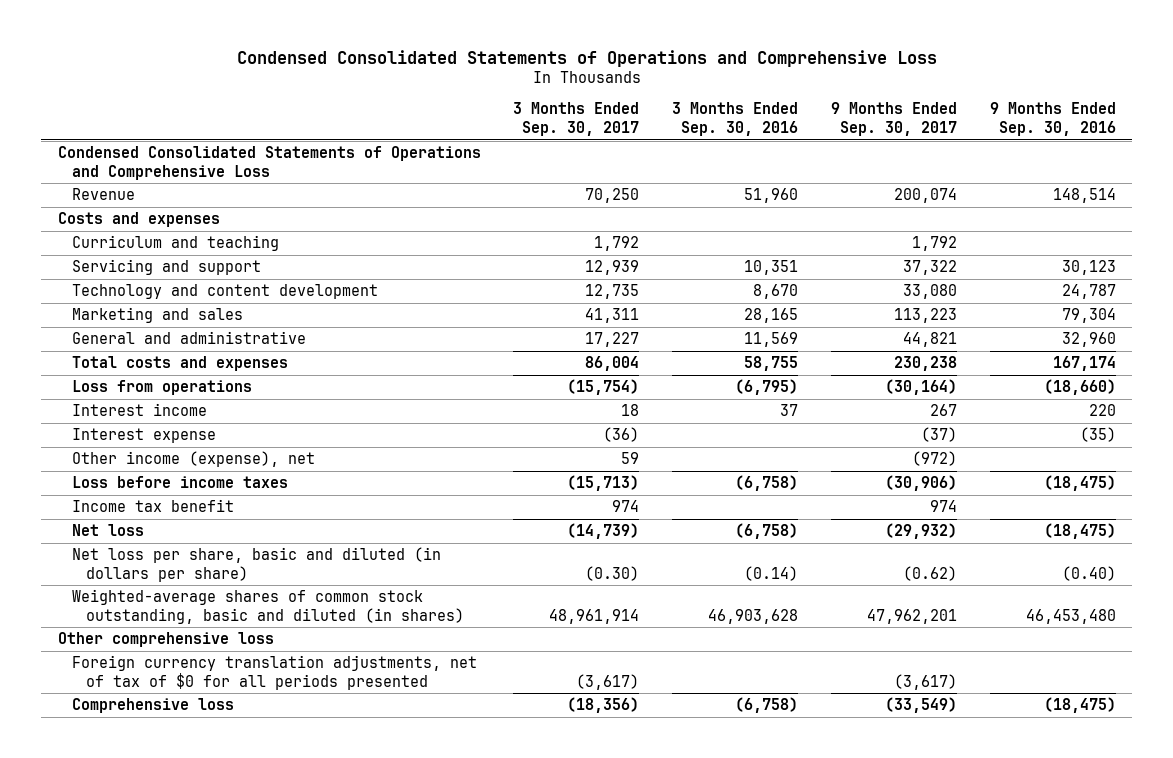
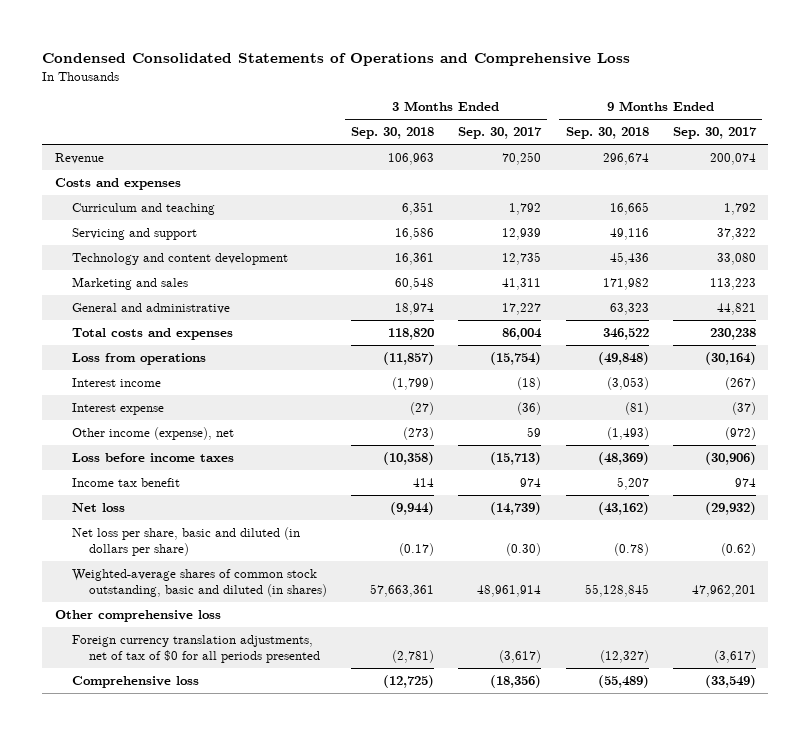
[672,102,799,136] 3 Months Ended Sep. 30, 2016 -> none
[989,102,1116,136] 9 Months Ended Sep. 30, 2016 -> none
none -> [351,127,435,140] Sep. 30, 2018
none -> [565,127,649,140] Sep. 30, 2018
[57,146,481,180] Condensed Consolidated Statements of Operations and Comprehensive Loss -> none
[621,404,640,417] 18 -> [517,377,542,391] (18)
[929,404,957,417] 267 -> [724,377,756,391] (267)

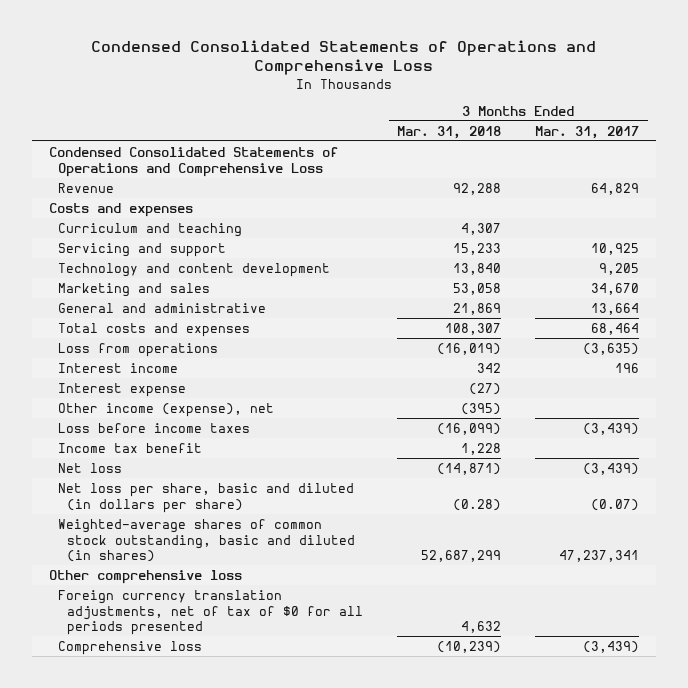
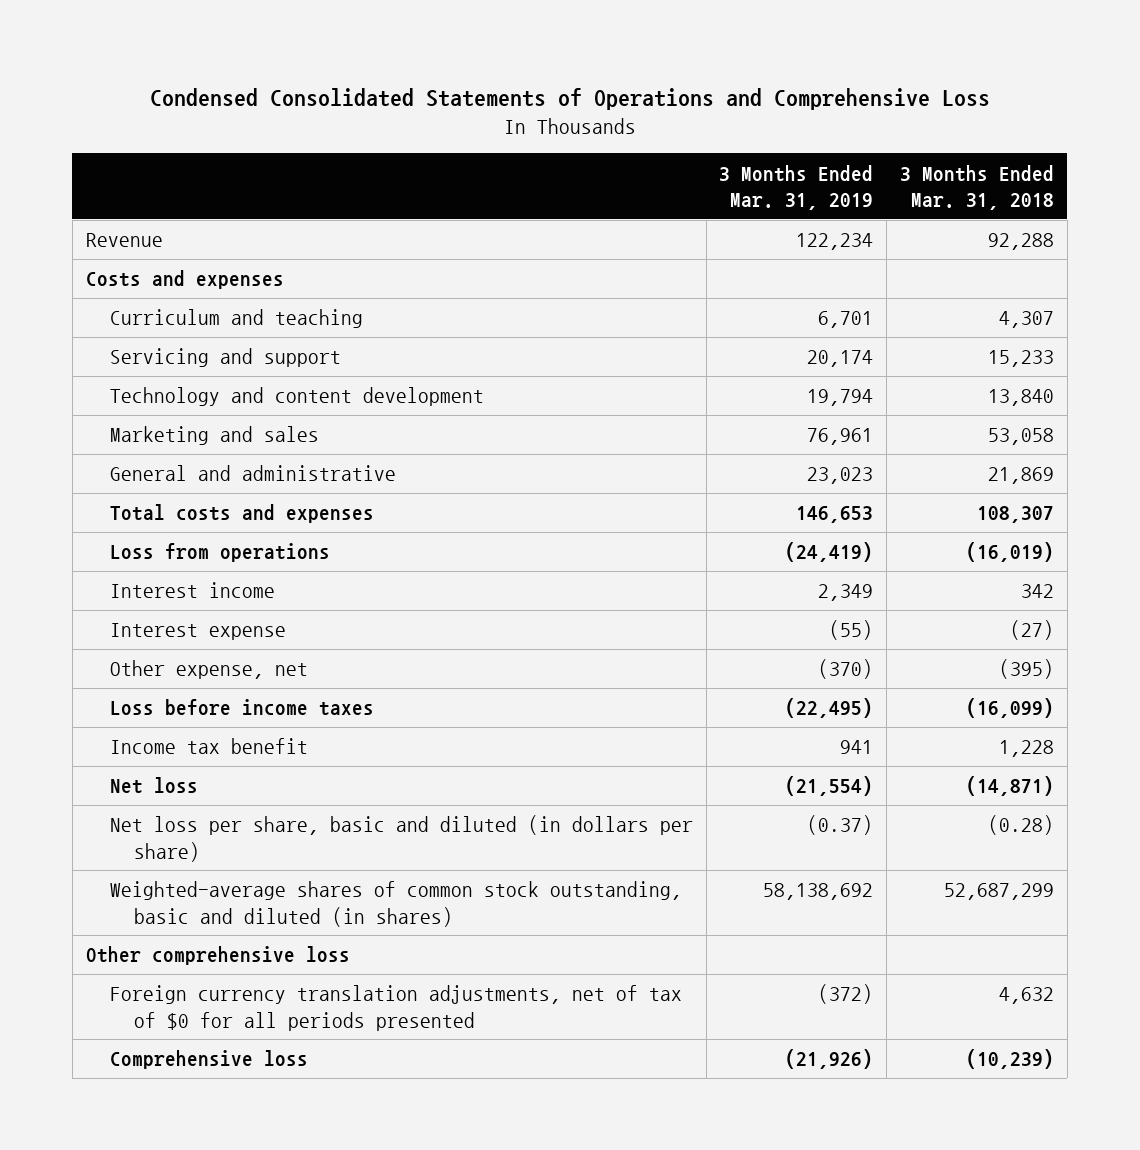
[535,125,640,139] Mar. 31, 2017 -> none
none -> [719,164,874,210] 3 Months Ended Mar. 31, 2019
[49,146,339,177] Condensed Consolidated Statements of Operations and Comprehensive Loss -> none
[58,402,275,417] Other income (expense), net -> [109,660,308,680] Other expense, net

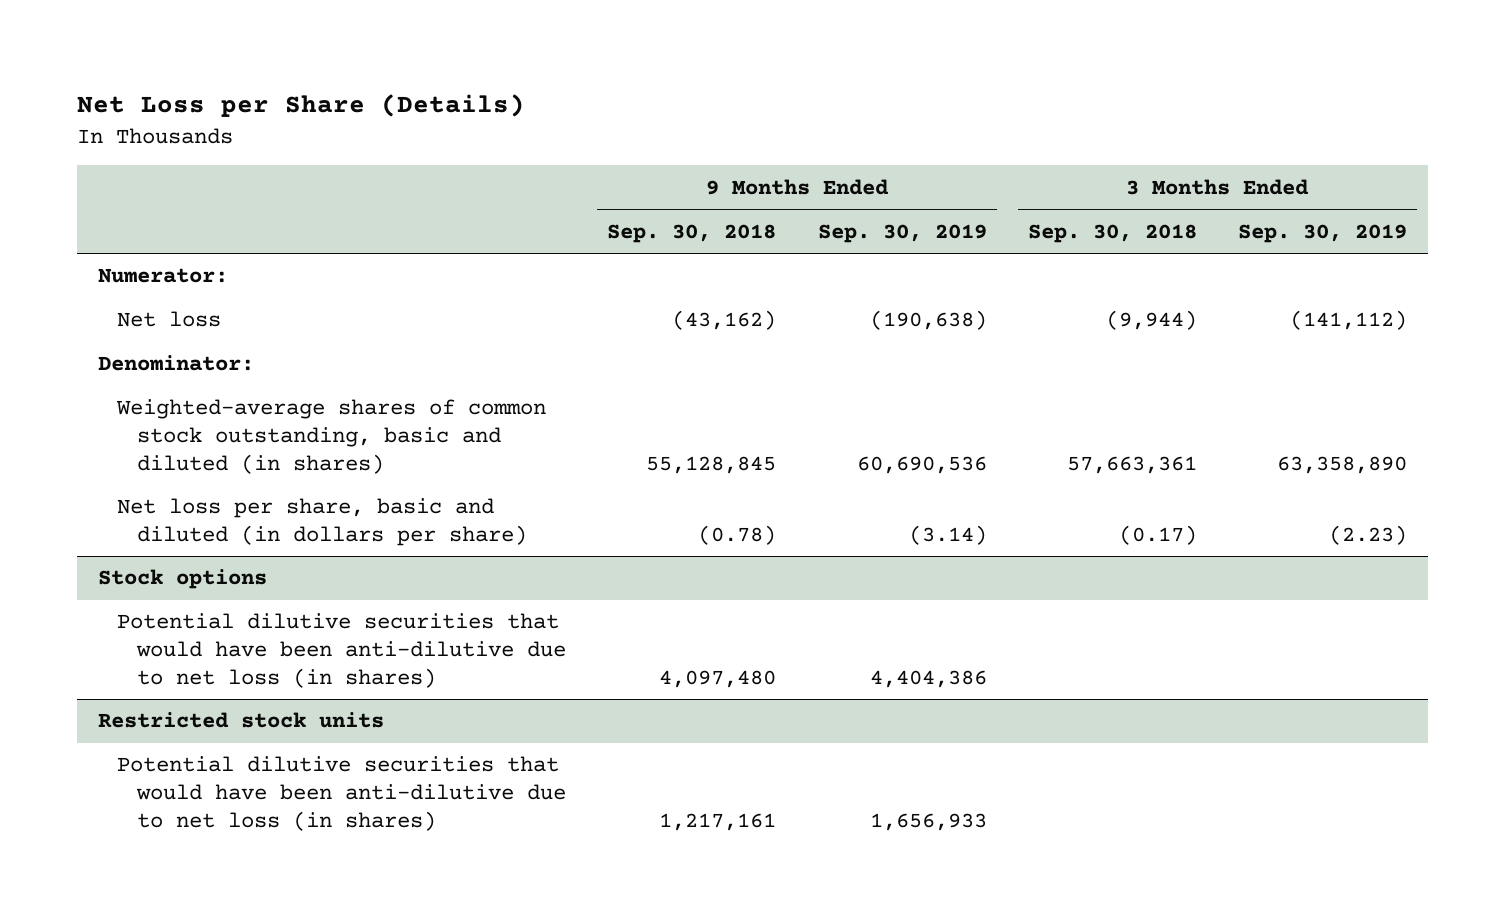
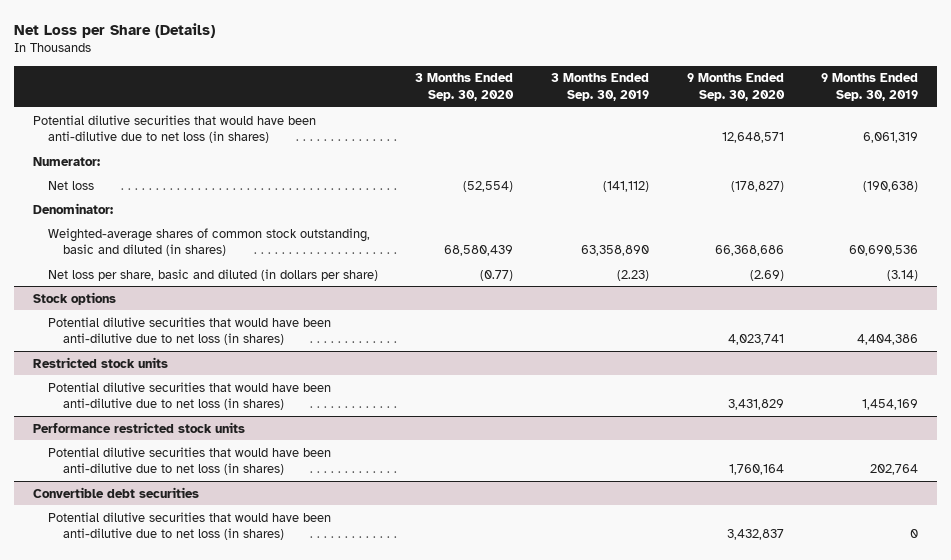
[607,223,777,243] Sep. 30, 2018 -> none
[1027,223,1197,243] Sep. 30, 2018 -> none
none -> [415,73,515,102] 3 Months Ended Sep. 30, 2020
none -> [686,73,785,102] 9 Months Ended Sep. 30, 2020
none -> [32,114,316,144] Potential dilutive securities that would have been anti-dilutive due to net loss (in shares)
[869,812,987,831] 1,656,933 -> [862,399,919,411] 1,454,169
none -> [32,421,245,433] Performance restricted stock units
none -> [47,446,331,476] Potential dilutive securities that would have been anti-dilutive due to net loss (in shares)
none -> [32,486,199,498] Convertible debt securities
none -> [47,511,331,541] Potential dilutive securities that would have been anti-dilutive due to net loss (in shares)

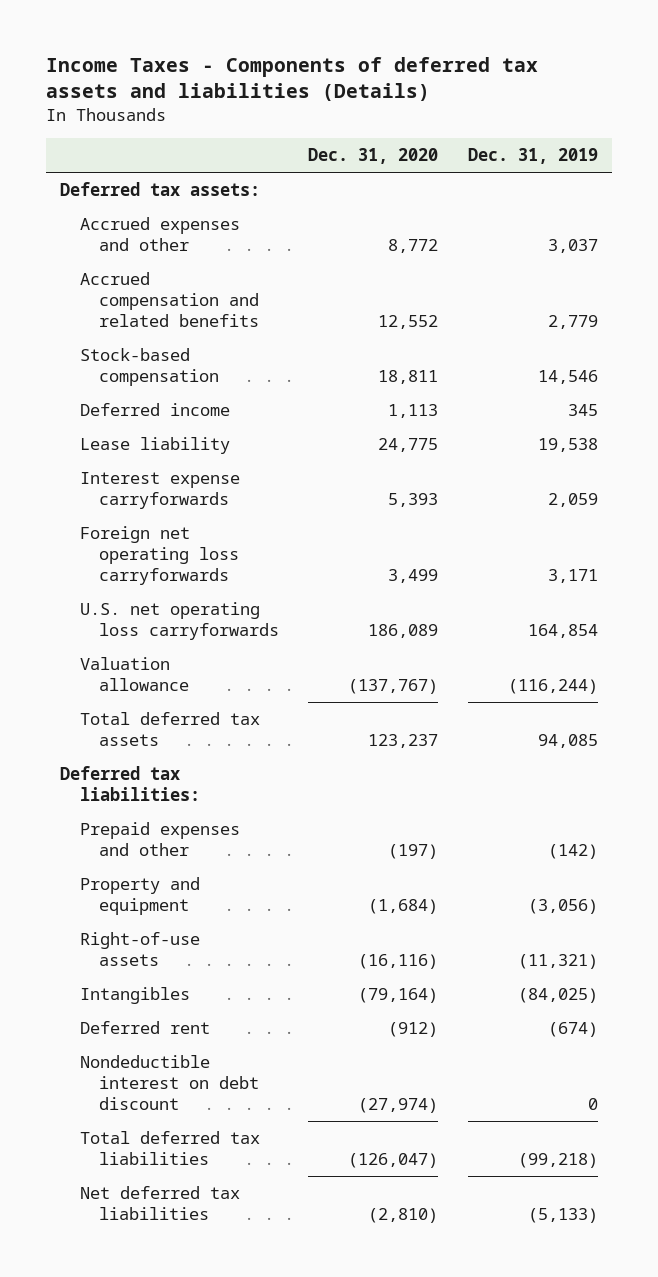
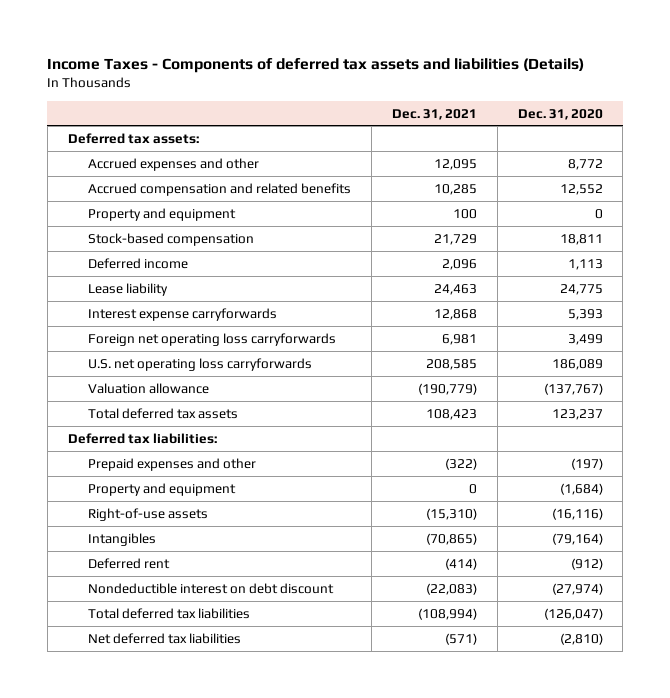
[467,148,598,165] Dec. 31, 2019 -> none
none -> [391,108,477,120] Dec. 31, 2021
none -> [88,207,237,221] Property and equipment

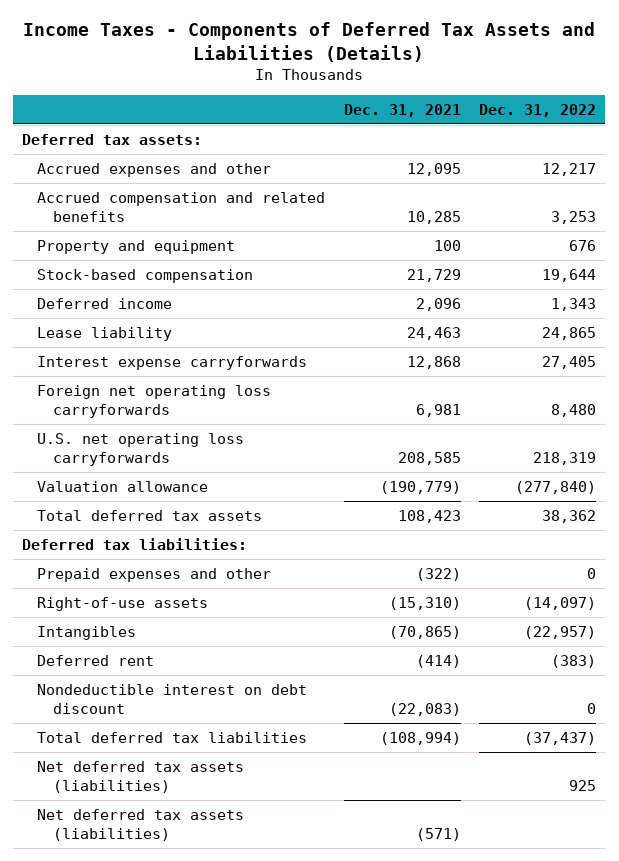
[47,57,585,73] Income Taxes - Components of deferred tax assets and liabilities (Details) -> [23,22,596,62] Income Taxes - Components of Deferred Tax Assets and Liabilities (Details)
[517,108,603,120] Dec. 31, 2020 -> none
none -> [479,104,597,118] Dec. 31, 2022
[88,482,237,496] Property and equipment -> none
none -> [37,760,245,794] Net deferred tax assets (liabilities)
[88,632,242,644] Net deferred tax liabilities -> [37,808,245,842] Net deferred tax assets (liabilities)

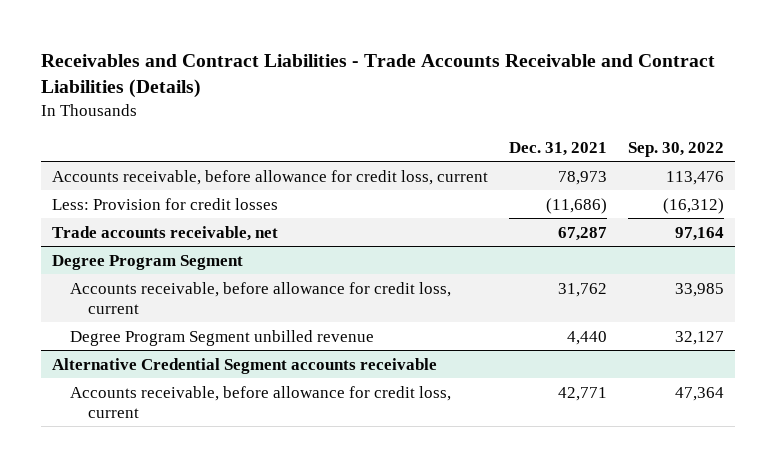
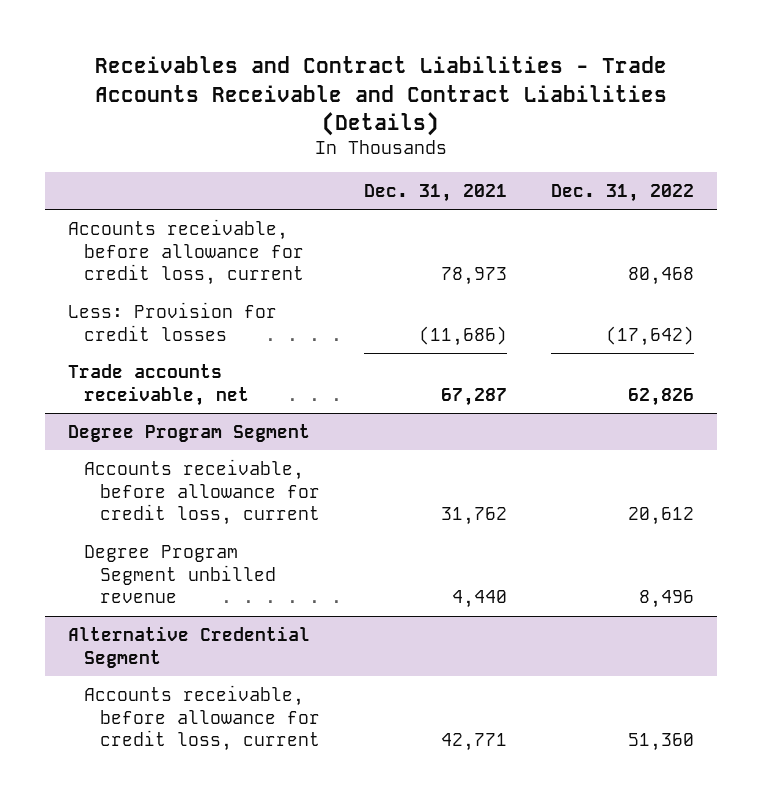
[628,141,725,157] Sep. 30, 2022 -> none
none -> [551,183,695,202] Dec. 31, 2022
[51,357,437,374] Alternative Credential Segment accounts receivable -> [67,625,310,668] Alternative Credential Segment

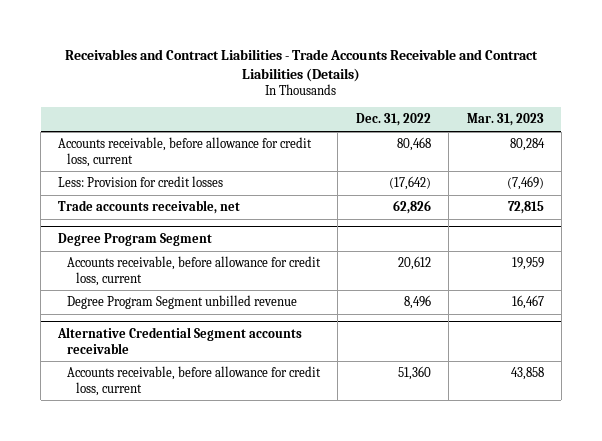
[363,183,507,202] Dec. 31, 2021 -> none
none -> [466,113,544,127] Mar. 31, 2023
[67,625,310,668] Alternative Credential Segment -> [57,326,303,354] Alternative Credential Segment accounts receivable

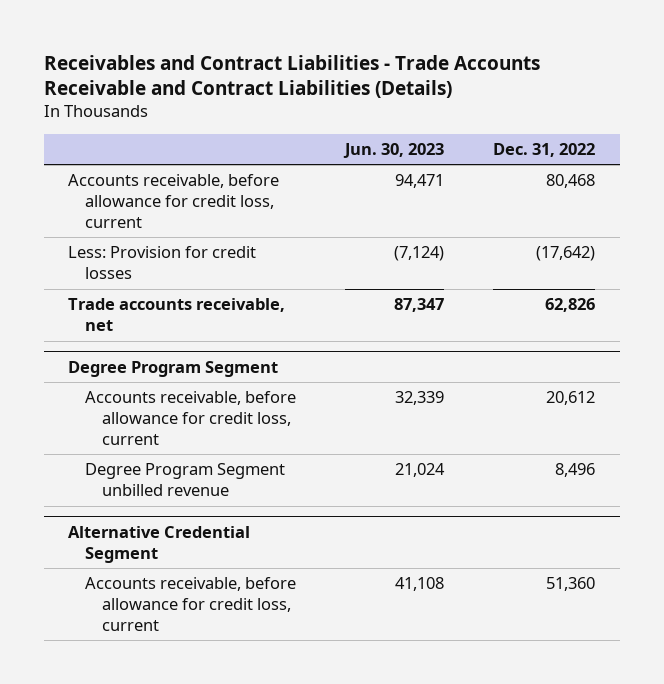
[466,113,544,127] Mar. 31, 2023 -> none
none -> [343,142,445,158] Jun. 30, 2023
[57,326,303,354] Alternative Credential Segment accounts receivable -> [68,525,251,563] Alternative Credential Segment

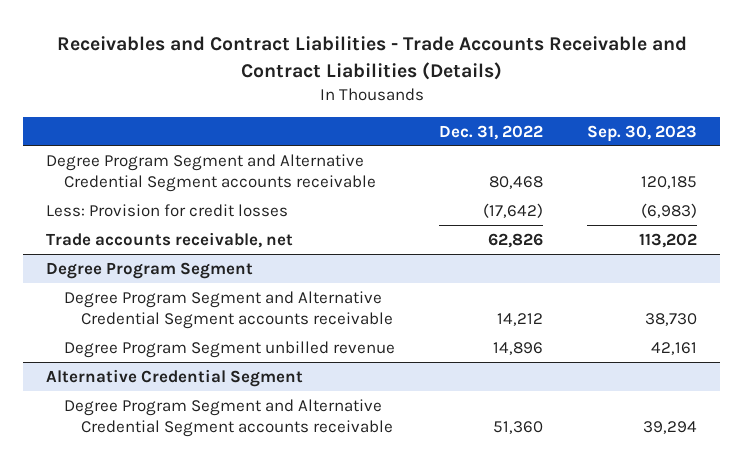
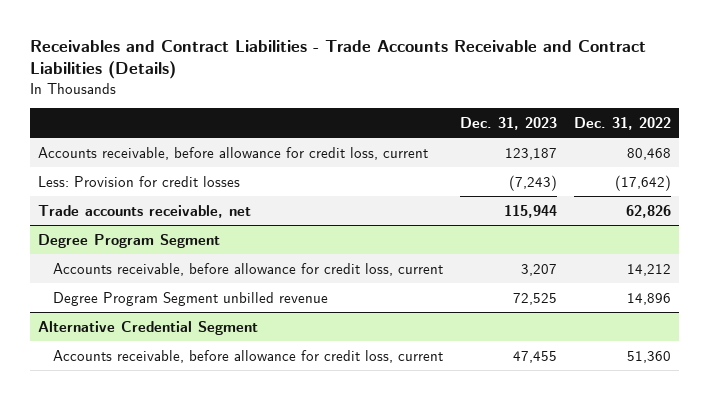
[587,124,698,142] Sep. 30, 2023 -> none
none -> [460,116,558,130] Dec. 31, 2023
[45,153,376,193] Degree Program Segment and Alternative Credential Segment accounts receivable -> [38,146,429,160] Accounts receivable, before allowance for credit loss, current
[63,290,394,330] Degree Program Segment and Alternative Credential Segment accounts receivable -> [53,262,444,276] Accounts receivable, before allowance for credit loss, current
[63,398,394,438] Degree Program Segment and Alternative Credential Segment accounts receivable -> [53,349,444,363] Accounts receivable, before allowance for credit loss, current

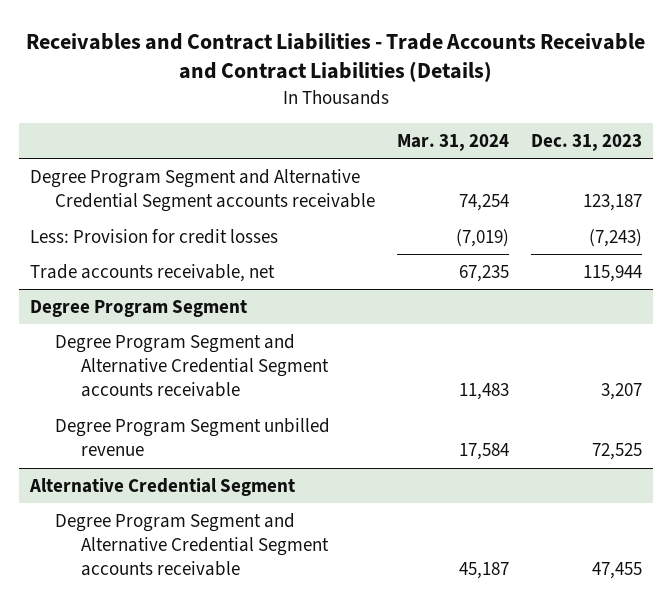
[573,116,671,130] Dec. 31, 2022 -> none
none -> [397,133,510,151] Mar. 31, 2024
[38,146,429,160] Accounts receivable, before allowance for credit loss, current -> [29,169,376,213] Degree Program Segment and Alternative Credential Segment accounts receivable
[53,262,444,276] Accounts receivable, before allowance for credit loss, current -> [55,334,329,398] Degree Program Segment and Alternative Credential Segment accounts receivable
[53,349,444,363] Accounts receivable, before allowance for credit loss, current -> [55,513,329,577] Degree Program Segment and Alternative Credential Segment accounts receivable

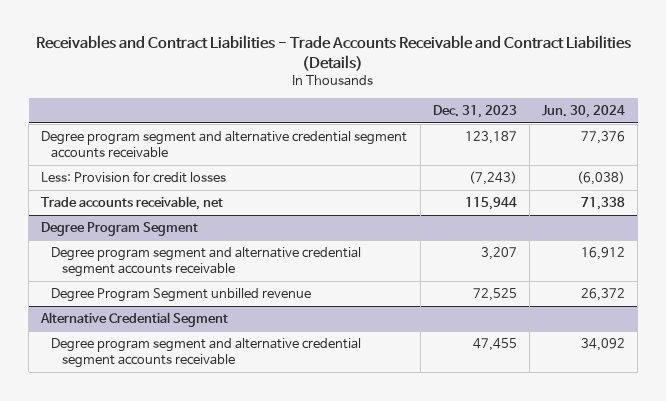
[397,133,510,151] Mar. 31, 2024 -> none
none -> [542,105,626,119] Jun. 30, 2024
[29,169,376,213] Degree Program Segment and Alternative Credential Segment accounts receivable -> [41,130,408,158] Degree program segment and alternative credential segment accounts receivable
[55,334,329,398] Degree Program Segment and Alternative Credential Segment accounts receivable -> [51,246,362,277] Degree program segment and alternative credential segment accounts receivable
[55,513,329,577] Degree Program Segment and Alternative Credential Segment accounts receivable -> [51,337,362,368] Degree program segment and alternative credential segment accounts receivable

